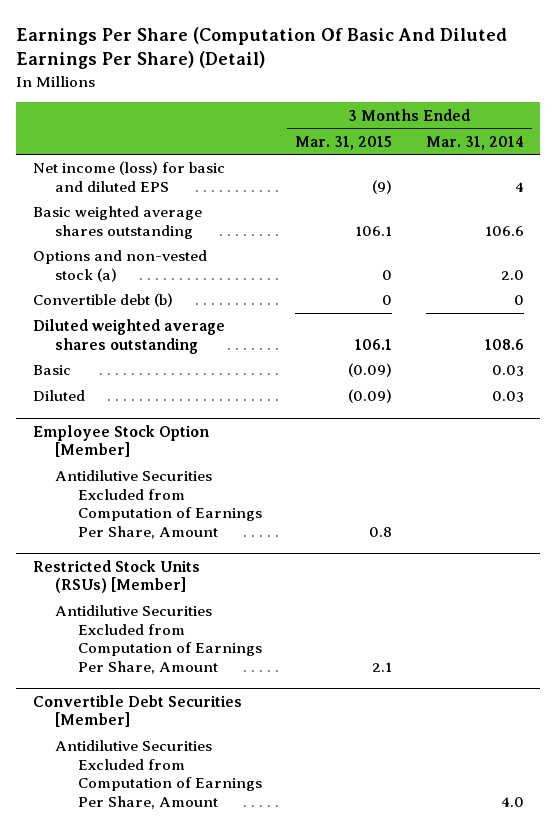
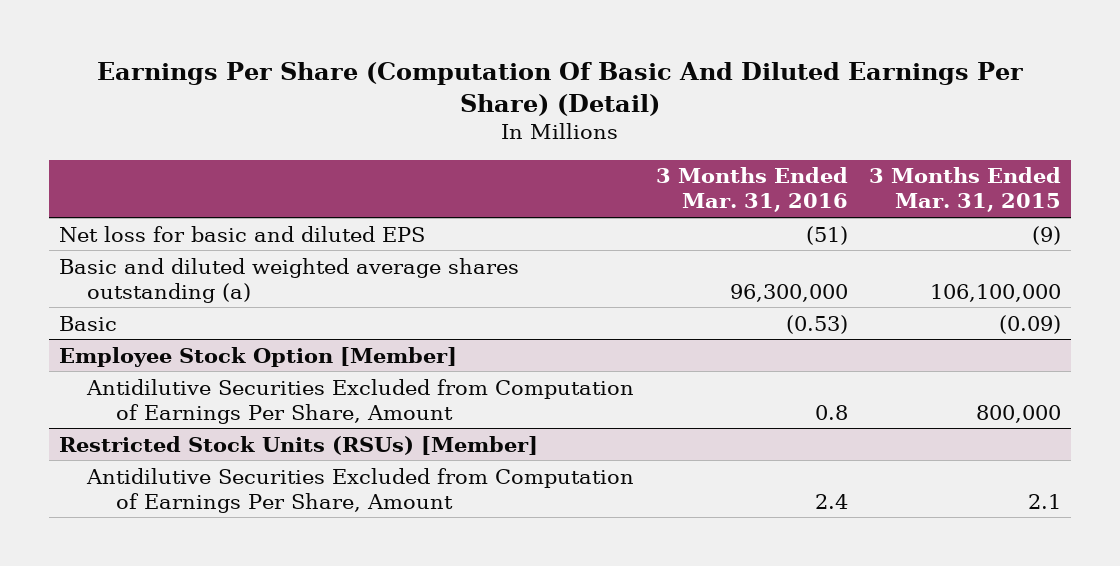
[425,135,524,150] Mar. 31, 2014 -> none
none -> [655,167,848,213] 3 Months Ended Mar. 31, 2016
[33,250,208,282] Options and non-vested stock (a) -> none
[33,293,174,308] Convertible debt (b) -> none
[33,319,226,354] Diluted weighted average shares outstanding -> none
[33,161,226,192] Net income (loss) for basic and diluted EPS -> [59,225,426,242] Net loss for basic and diluted EPS
[33,206,203,239] Basic weighted average shares outstanding -> [59,257,520,303] Basic and diluted weighted average shares outstanding (a)
[355,225,393,236] 106.1 -> [929,283,1061,302] 106,100,000
[33,390,86,402] Diluted -> none
[369,526,393,537] 0.8 -> [975,404,1061,423] 800,000
[33,694,243,727] Convertible Debt Securities [Member] -> none
[55,740,262,809] Antidilutive Securities Excluded from Computation of Earnings Per Share, Amount -> none

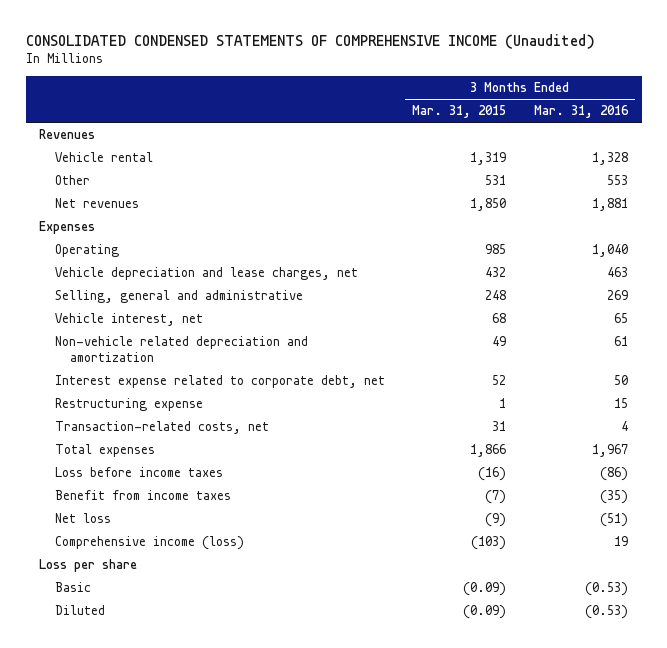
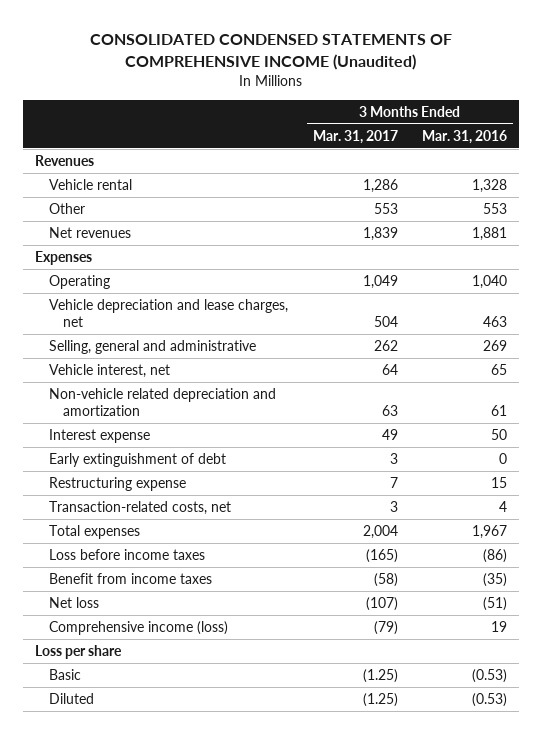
[412,105,507,119] Mar. 31, 2015 -> none
none -> [312,129,398,144] Mar. 31, 2017
[54,374,385,388] Interest expense related to corporate debt, net -> [49,429,151,444] Interest expense
none -> [49,453,227,468] Early extinguishment of debt

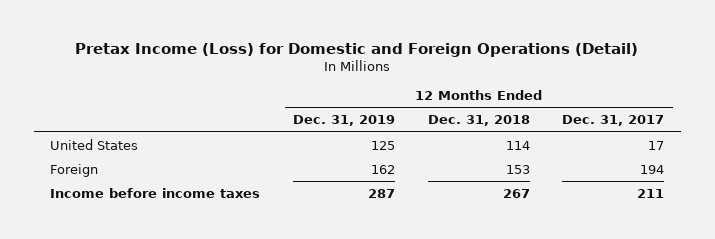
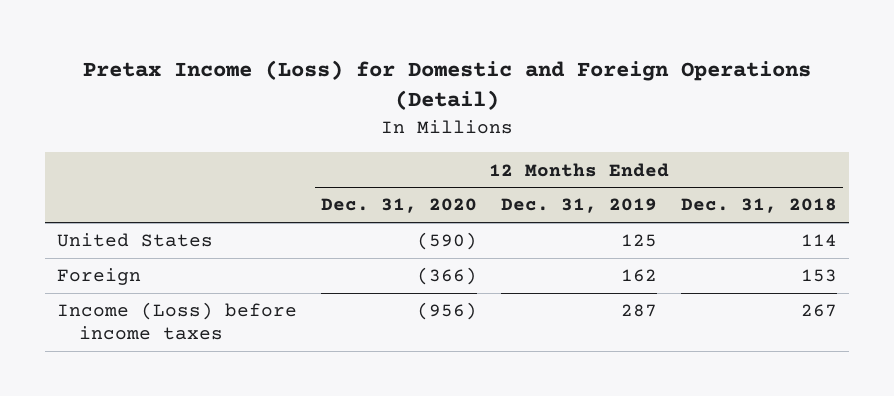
[562,115,665,127] Dec. 31, 2017 -> none
none -> [320,198,477,214] Dec. 31, 2020
[50,187,261,198] Income before income taxes -> [56,302,297,340] Income (Loss) before income taxes

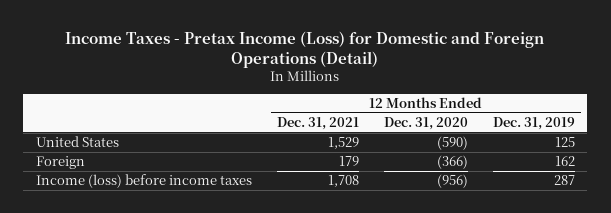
[82,59,811,111] Pretax Income (Loss) for Domestic and Foreign Operations (Detail) -> [65,30,545,68] Income Taxes - Pretax Income (Loss) for Domestic and Foreign Operations (Detail)
[680,198,837,214] Dec. 31, 2018 -> none
none -> [276,117,359,131] Dec. 31, 2021
[56,302,297,340] Income (Loss) before income taxes -> [35,174,252,189] Income (loss) before income taxes

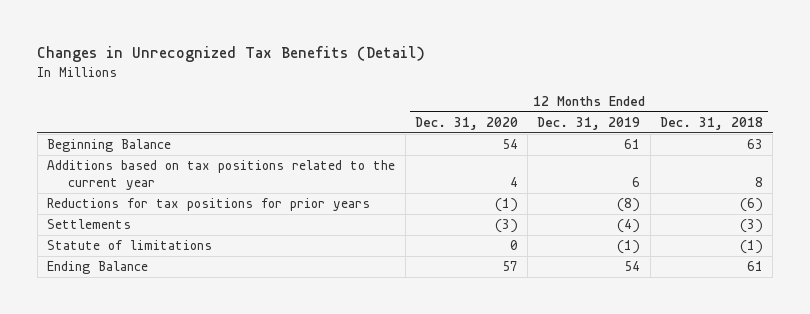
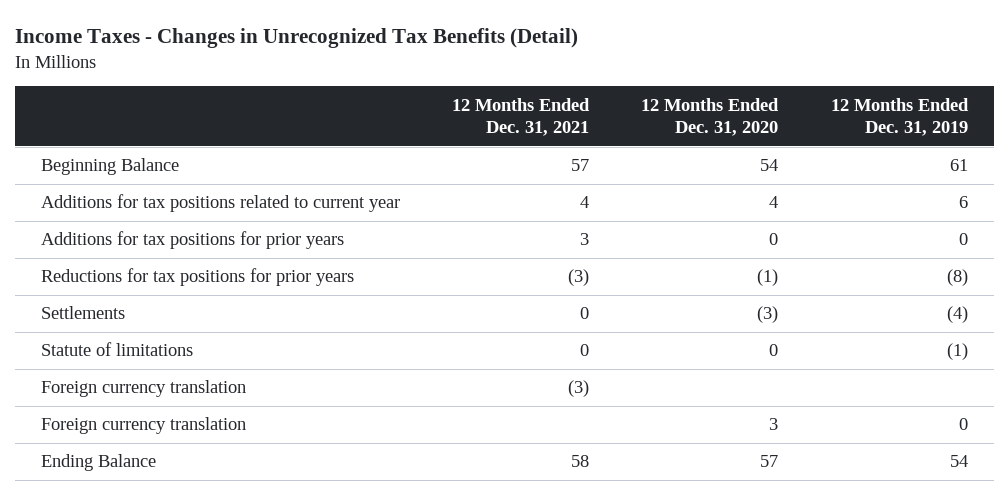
[37,46,426,63] Changes in Unrecognized Tax Benefits (Detail) -> [14,28,578,49] Income Taxes - Changes in Unrecognized Tax Benefits (Detail)
[660,116,764,130] Dec. 31, 2018 -> none
none -> [452,97,591,137] 12 Months Ended Dec. 31, 2021
[47,160,396,190] Additions based on tax positions related to the current year -> [40,194,400,213] Additions for tax positions related to current year
none -> [40,231,344,250] Additions for tax positions for prior years
none -> [40,380,246,398] Foreign currency translation
none -> [40,417,246,435] Foreign currency translation

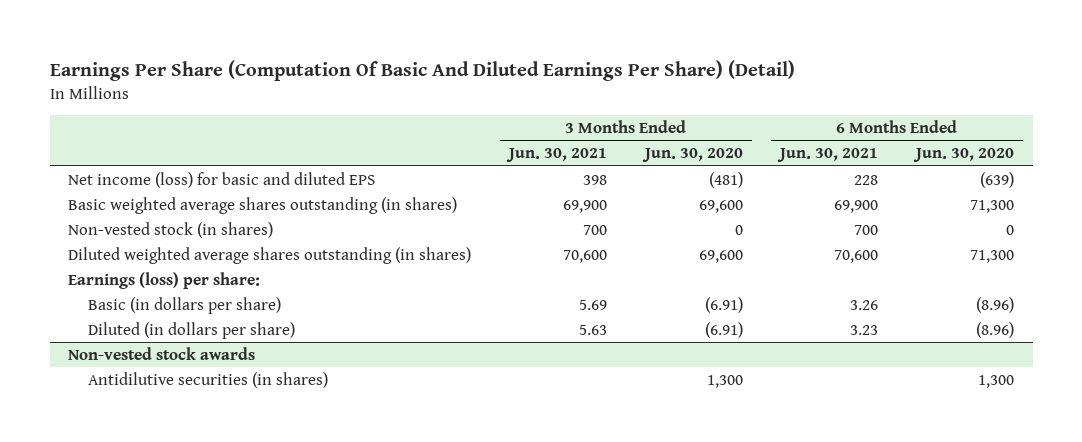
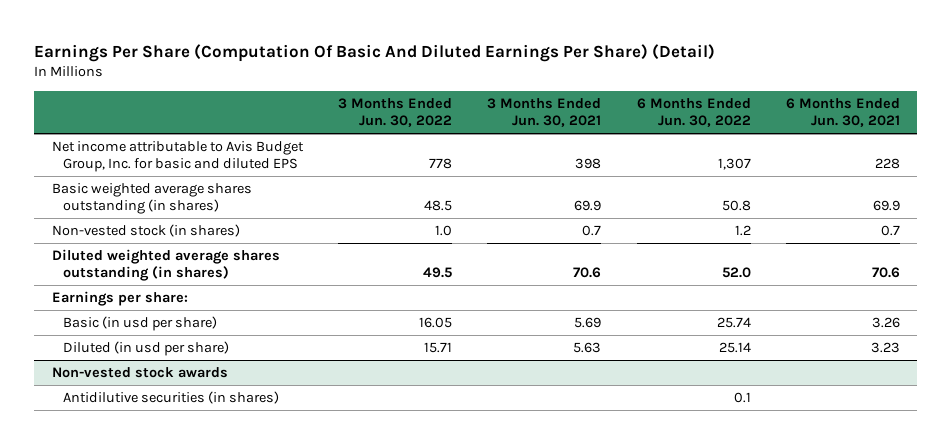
[641,148,743,163] Jun. 30, 2020 -> none
[912,148,1014,163] Jun. 30, 2020 -> none
none -> [337,98,452,128] 3 Months Ended Jun. 30, 2022
none -> [636,98,751,128] 6 Months Ended Jun. 30, 2022
[68,171,376,188] Net income (loss) for basic and diluted EPS -> [51,141,304,173] Net income attributable to Avis Budget Group, Inc. for basic and diluted EPS
[562,199,607,213] 69,900 -> [574,200,602,212] 69.9
[834,199,879,213] 69,900 -> [872,200,900,212] 69.9
[582,224,607,235] 700 -> [582,225,602,237] 0.7
[854,224,879,235] 700 -> [880,225,900,237] 0.7
[562,249,607,263] 70,600 -> [573,267,602,279] 70.6
[834,249,879,263] 70,600 -> [871,267,900,279] 70.6
[68,271,261,289] Earnings (loss) per share: -> [51,291,188,307] Earnings per share:
[88,296,282,314] Basic (in dollars per share) -> [63,316,218,332] Basic (in usd per share)
[88,321,296,339] Diluted (in dollars per share) -> [63,341,230,357] Diluted (in usd per share)

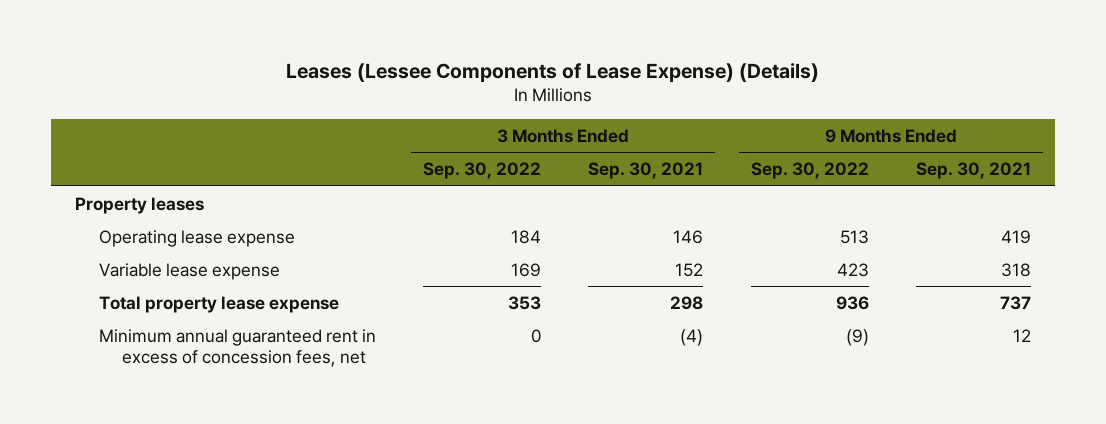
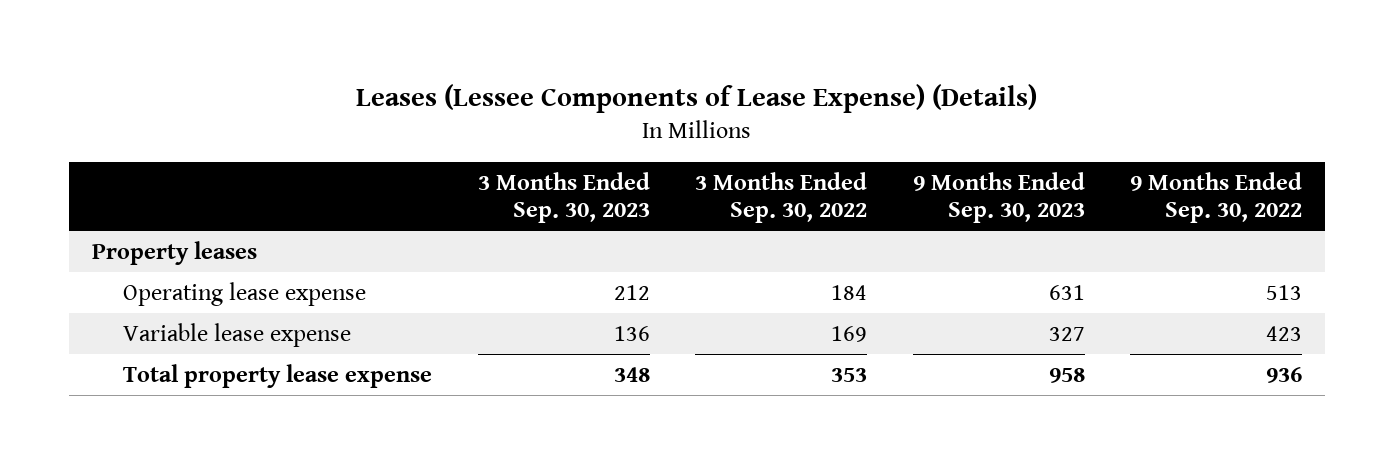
[588,162,704,180] Sep. 30, 2021 -> none
[916,162,1032,180] Sep. 30, 2021 -> none
none -> [477,171,650,224] 3 Months Ended Sep. 30, 2023
none -> [912,171,1085,224] 9 Months Ended Sep. 30, 2023
[98,328,376,367] Minimum annual guaranteed rent in excess of concession fees, net -> none

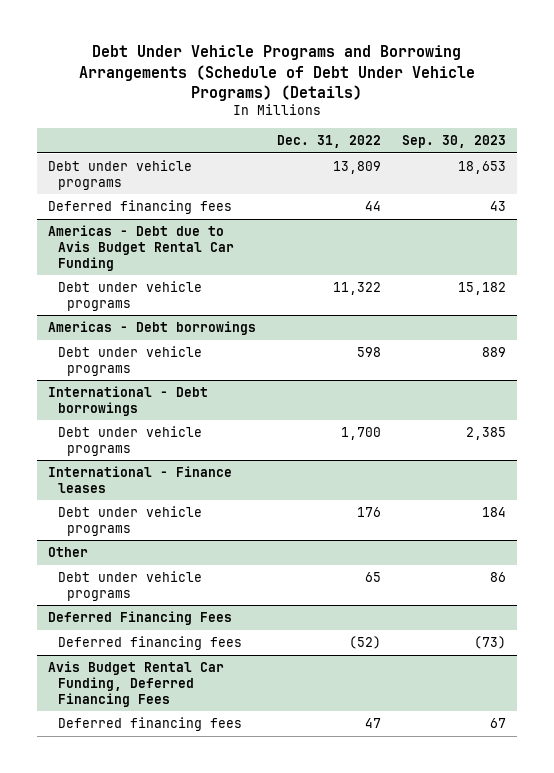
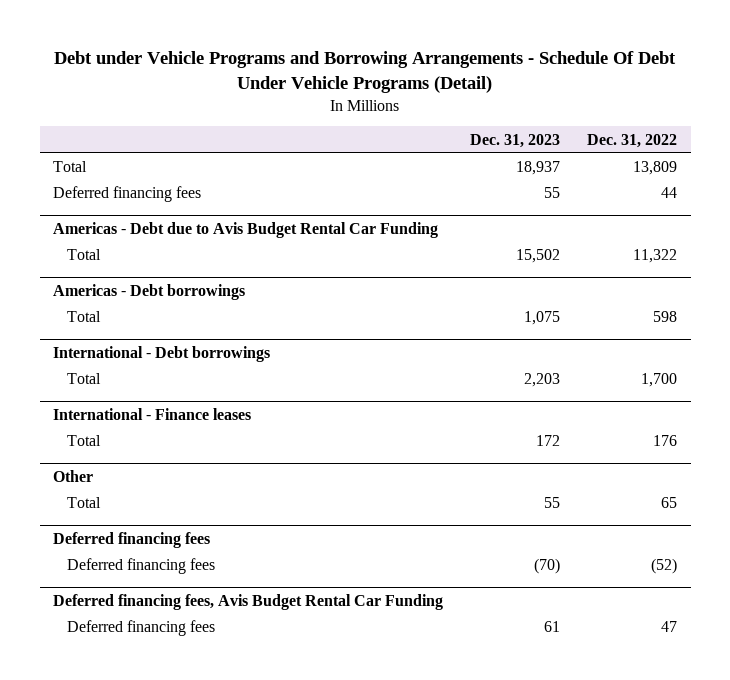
[79,45,476,101] Debt Under Vehicle Programs and Borrowing Arrangements (Schedule of Debt Under Vehicle Programs) (Details) -> [54,51,677,94] Debt under Vehicle Programs and Borrowing Arrangements - Schedule Of Debt Under Vehicle Programs (Detail)
[402,135,507,149] Sep. 30, 2023 -> none
none -> [470,133,561,148] Dec. 31, 2023
[47,160,192,190] Debt under vehicle programs -> [53,161,88,173] Total
[57,281,202,311] Debt under vehicle programs -> [67,249,102,261] Total
[57,346,202,376] Debt under vehicle programs -> [67,311,102,323] Total
[57,426,202,456] Debt under vehicle programs -> [67,373,102,385] Total
[57,506,202,536] Debt under vehicle programs -> [67,435,102,447] Total
[57,571,202,601] Debt under vehicle programs -> [67,497,102,509] Total
[47,611,232,626] Deferred Financing Fees -> [53,532,211,549] Deferred financing fees
[47,661,224,707] Avis Budget Rental Car Funding, Deferred Financing Fees -> [53,594,444,611] Deferred financing fees, Avis Budget Rental Car Funding

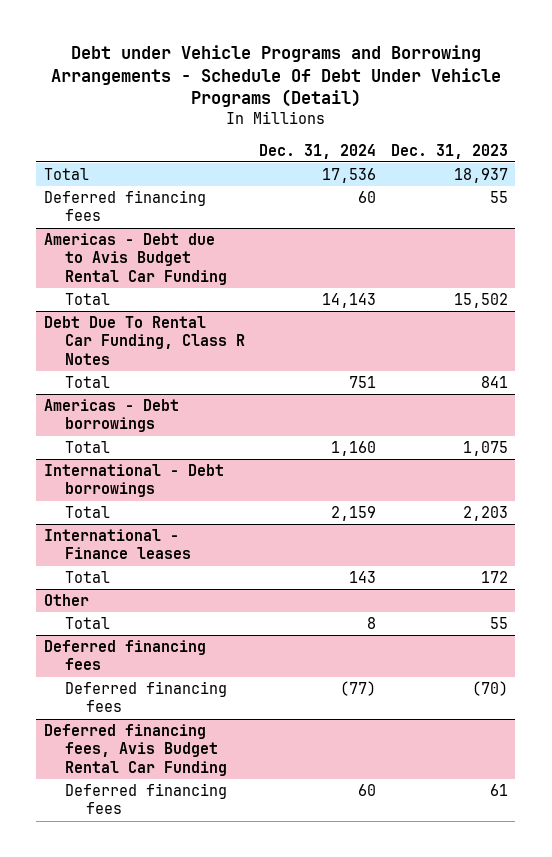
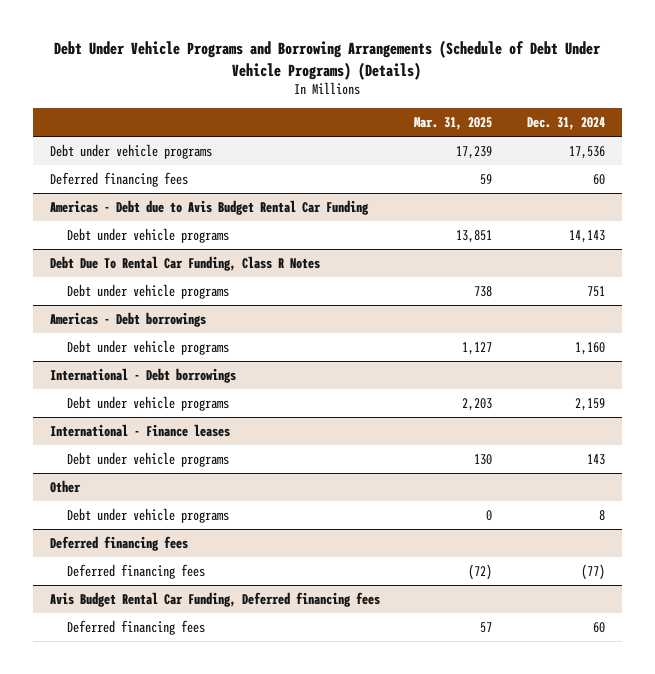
[50,44,501,108] Debt under Vehicle Programs and Borrowing Arrangements - Schedule Of Debt Under Vehicle Programs (Detail) -> [54,40,602,80] Debt Under Vehicle Programs and Borrowing Arrangements (Schedule of Debt Under Vehicle Programs) (Details)
[391,143,509,159] Dec. 31, 2023 -> none
none -> [414,117,493,131] Mar. 31, 2025
[43,168,89,181] Total -> [50,143,213,159] Debt under vehicle programs
[64,293,110,306] Total -> [66,227,229,243] Debt under vehicle programs
[64,376,110,389] Total -> [66,283,229,299] Debt under vehicle programs
[64,441,110,454] Total -> [66,339,229,355] Debt under vehicle programs
[64,506,110,519] Total -> [66,395,229,411] Debt under vehicle programs
[64,571,110,584] Total -> [66,451,229,467] Debt under vehicle programs
[64,617,110,630] Total -> [66,507,229,523] Debt under vehicle programs
[43,724,227,776] Deferred financing fees, Avis Budget Rental Car Funding -> [50,591,381,607] Avis Budget Rental Car Funding, Deferred financing fees

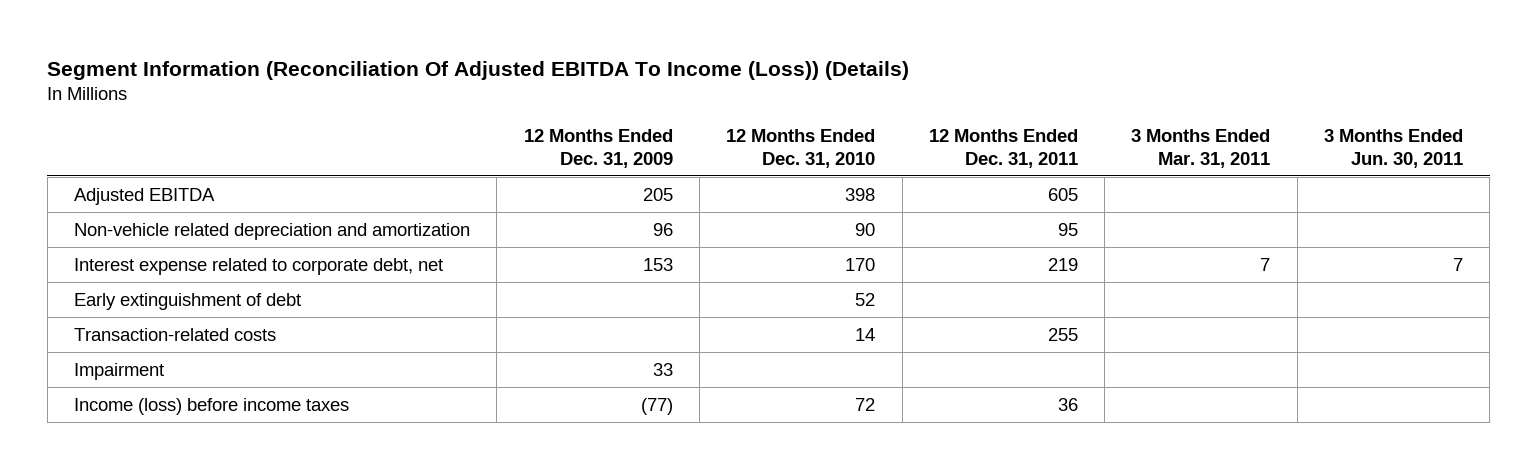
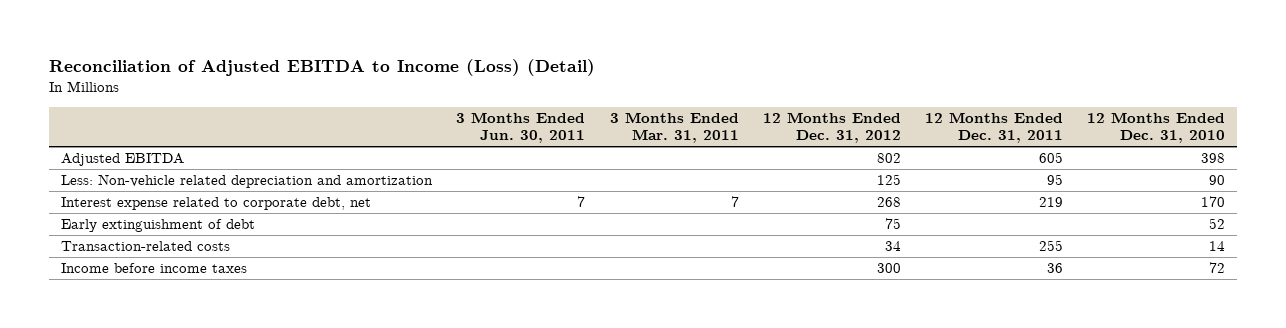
[47,60,910,80] Segment Information (Reconciliation Of Adjusted EBITDA To Income (Loss)) (Details) -> [49,59,596,77] Reconciliation of Adjusted EBITDA to Income (Loss) (Detail)
[523,129,673,168] 12 Months Ended Dec. 31, 2009 -> none
none -> [762,111,901,144] 12 Months Ended Dec. 31, 2012
[74,222,471,240] Non-vehicle related depreciation and amortization -> [61,174,434,189] Less: Non-vehicle related depreciation and amortization
[74,362,165,380] Impairment -> none
[74,397,350,415] Income (loss) before income taxes -> [61,263,248,274] Income before income taxes

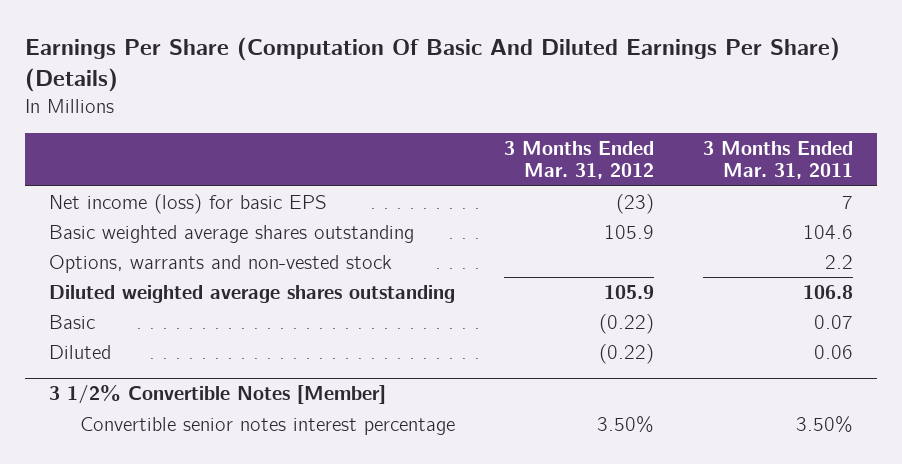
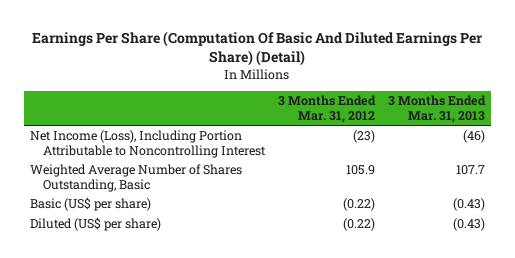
[24,37,840,92] Earnings Per Share (Computation Of Basic And Diluted Earnings Per Share) (Details) -> [32,30,483,66] Earnings Per Share (Computation Of Basic And Diluted Earnings Per Share) (Detail)
[702,140,853,180] 3 Months Ended Mar. 31, 2011 -> none
none -> [387,95,486,123] 3 Months Ended Mar. 31, 2013
[48,255,392,274] Options, warrants and non-vested stock -> none
[48,285,455,304] Diluted weighted average shares outstanding -> none
[48,385,386,405] 3 1/2% Convertible Notes [Member] -> none
[80,417,456,436] Convertible senior notes interest percentage -> none
[48,194,327,215] Net income (loss) for basic EPS -> [29,130,267,158] Net Income (Loss), Including Portion Attributable to Noncontrolling Interest
[48,225,414,244] Basic weighted average shares outstanding -> [29,164,242,192] Weighted Average Number of Shares Outstanding, Basic
[48,315,95,330] Basic -> [29,197,151,212] Basic (US$ per share)
[48,345,111,360] Diluted -> [29,217,161,232] Diluted (US$ per share)

